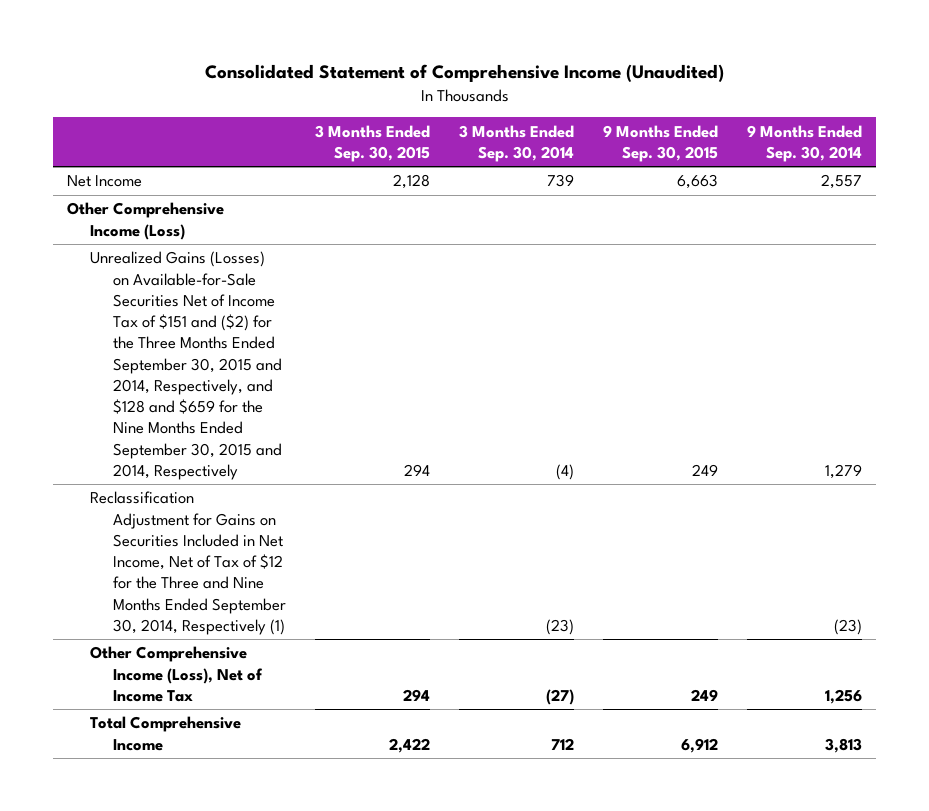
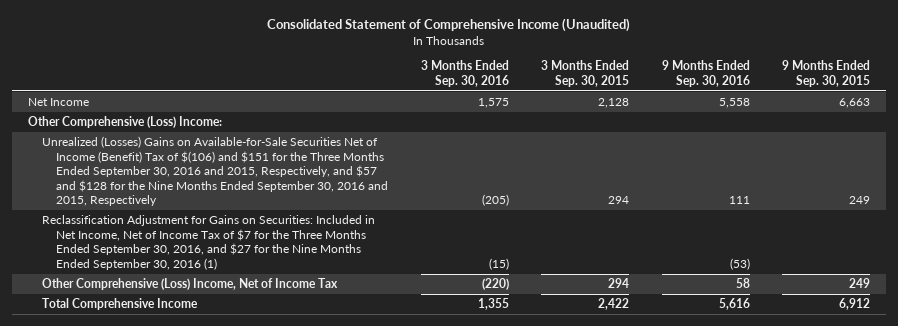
[458,124,574,163] 3 Months Ended Sep. 30, 2014 -> none
[746,124,862,163] 9 Months Ended Sep. 30, 2014 -> none
none -> [420,60,509,87] 3 Months Ended Sep. 30, 2016
none -> [661,60,750,87] 9 Months Ended Sep. 30, 2016
[67,202,225,240] Other Comprehensive Income (Loss) -> [28,116,223,129] Other Comprehensive (Loss) Income:
[89,251,282,480] Unrealized Gains (Losses) on Available-for-Sale Securities Net of Income Tax of $151 and ($2) for the Three Months Ended September 30, 2015 and 2014, Respectively, and $128 and $659 for the Nine Months Ended September 30, 2015 and 2014, Respectively -> [42,136,389,207] Unrealized (Losses) Gains on Available-for-Sale Securities Net of Income (Benefit) Tax of $(106) and $151 for the Three Months Ended September 30, 2016 and 2015, Respectively, and $57 and $128 for the Nine Months Ended September 30, 2016 and 2015, Respectively
[89,491,286,635] Reclassification Adjustment for Gains on Securities Included in Net Income, Net of Tax of $12 for the Three and Nine Months Ended September 30, 2014, Respectively (1) -> [42,215,376,270] Reclassification Adjustment for Gains on Securities: Included in Net Income, Net of Income Tax of $7 for the Three Months Ended September 30, 2016, and $27 for the Nine Months Ended September 30, 2016 (1)
[89,646,263,702] Other Comprehensive Income (Loss), Net of Income Tax -> [42,278,339,291] Other Comprehensive (Loss) Income, Net of Income Tax

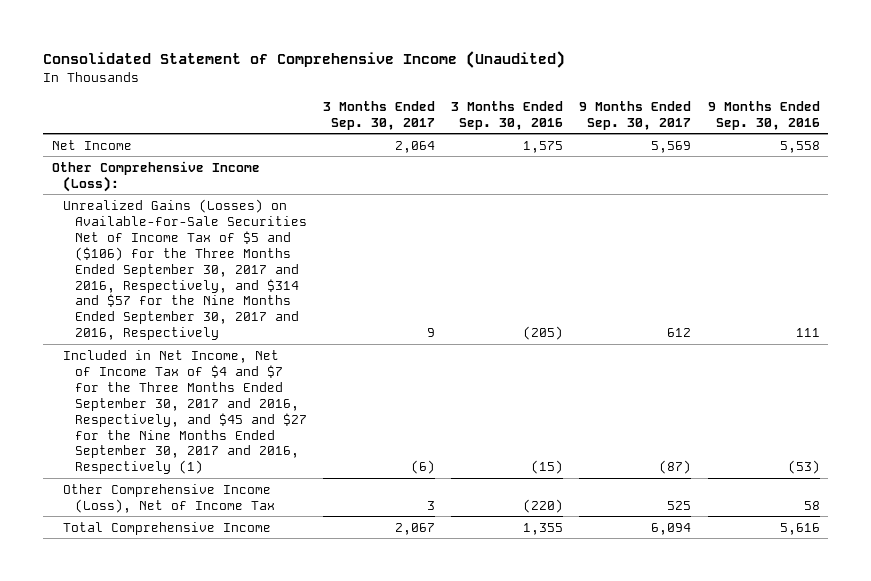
[541,60,630,87] 3 Months Ended Sep. 30, 2015 -> none
[782,60,871,87] 9 Months Ended Sep. 30, 2015 -> none
none -> [322,100,435,130] 3 Months Ended Sep. 30, 2017
none -> [579,100,692,130] 9 Months Ended Sep. 30, 2017
[28,116,223,129] Other Comprehensive (Loss) Income: -> [51,160,260,192] Other Comprehensive Income (Loss):
[42,136,389,207] Unrealized (Losses) Gains on Available-for-Sale Securities Net of Income (Benefit) Tax of $(106) and $151 for the Three Months Ended September 30, 2016 and 2015, Respectively, and $57 and $128 for the Nine Months Ended September 30, 2016 and 2015, Respectively -> [63,198,307,341] Unrealized Gains (Losses) on Available-for-Sale Securities Net of Income Tax of $5 and ($106) for the Three Months Ended September 30, 2017 and 2016, Respectively, and $314 and $57 for the Nine Months Ended September 30, 2017 and 2016, Respectively
[42,215,376,270] Reclassification Adjustment for Gains on Securities: Included in Net Income, Net of Income Tax of $7 for the Three Months Ended September 30, 2016, and $27 for the Nine Months Ended September 30, 2016 (1) -> [63,349,307,475] Included in Net Income, Net of Income Tax of $4 and $7 for the Three Months Ended September 30, 2017 and 2016, Respectively, and $45 and $27 for the Nine Months Ended September 30, 2017 and 2016, Respectively (1)
[42,278,339,291] Other Comprehensive (Loss) Income, Net of Income Tax -> [63,483,275,513] Other Comprehensive Income (Loss), Net of Income Tax

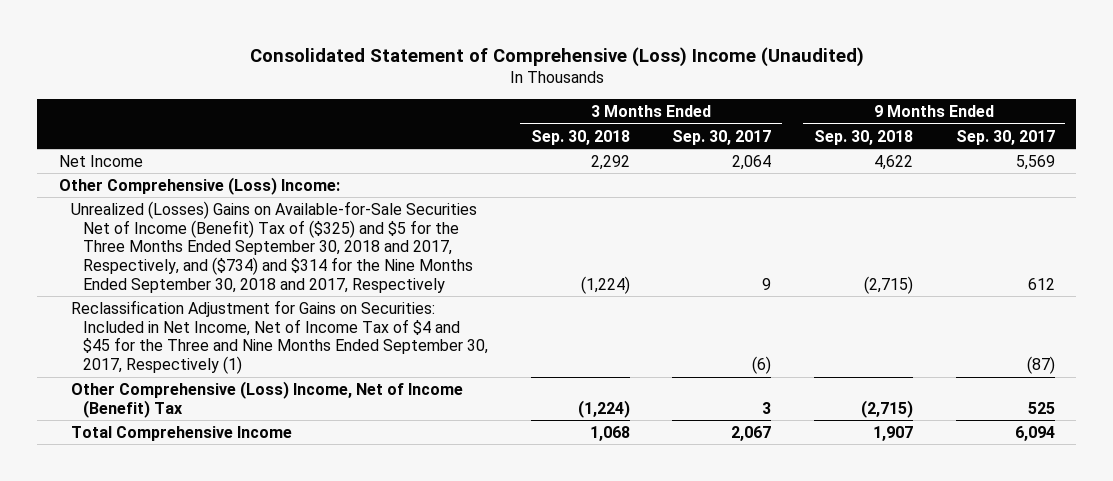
[43,50,566,68] Consolidated Statement of Comprehensive Income (Unaudited) -> [249,47,864,68] Consolidated Statement of Comprehensive (Loss) Income (Unaudited)
[451,100,564,130] 3 Months Ended Sep. 30, 2016 -> none
[707,100,820,130] 9 Months Ended Sep. 30, 2016 -> none
none -> [530,129,630,145] Sep. 30, 2018
none -> [814,129,914,145] Sep. 30, 2018
[51,160,260,192] Other Comprehensive Income (Loss): -> [58,176,340,195] Other Comprehensive (Loss) Income:
[63,198,307,341] Unrealized Gains (Losses) on Available-for-Sale Securities Net of Income Tax of $5 and ($106) for the Three Months Ended September 30, 2017 and 2016, Respectively, and $314 and $57 for the Nine Months Ended September 30, 2017 and 2016, Respectively -> [70,200,477,293] Unrealized (Losses) Gains on Available-for-Sale Securities Net of Income (Benefit) Tax of ($325) and $5 for the Three Months Ended September 30, 2018 and 2017, Respectively, and ($734) and $314 for the Nine Months Ended September 30, 2018 and 2017, Respectively
[63,349,307,475] Included in Net Income, Net of Income Tax of $4 and $7 for the Three Months Ended September 30, 2017 and 2016, Respectively, and $45 and $27 for the Nine Months Ended September 30, 2017 and 2016, Respectively (1) -> [70,299,488,375] Reclassification Adjustment for Gains on Securities: Included in Net Income, Net of Income Tax of $4 and $45 for the Three and Nine Months Ended September 30, 2017, Respectively (1)
[63,483,275,513] Other Comprehensive Income (Loss), Net of Income Tax -> [70,380,463,418] Other Comprehensive (Loss) Income, Net of Income (Benefit) Tax

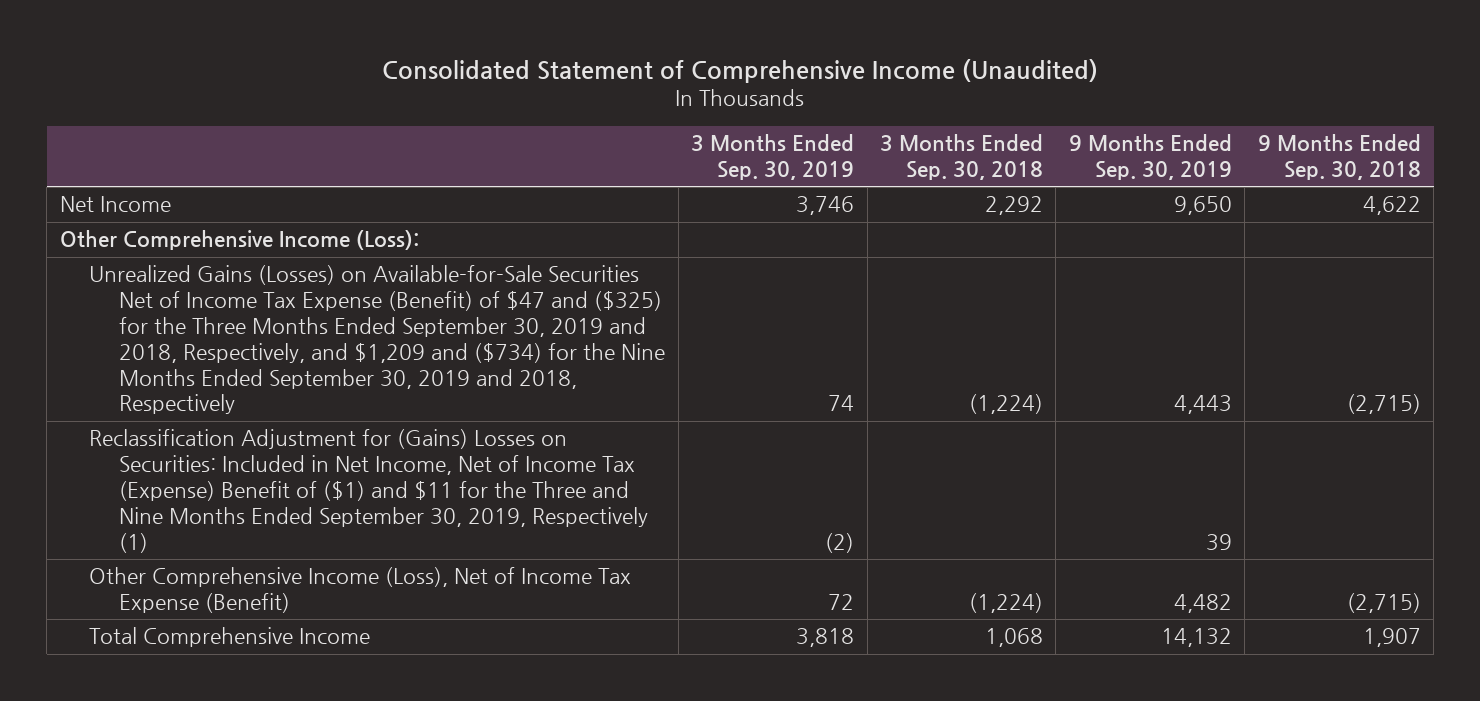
[249,47,864,68] Consolidated Statement of Comprehensive (Loss) Income (Unaudited) -> [382,59,1099,84] Consolidated Statement of Comprehensive Income (Unaudited)
[672,129,772,145] Sep. 30, 2017 -> none
[955,129,1055,145] Sep. 30, 2017 -> none
none -> [691,134,855,180] 3 Months Ended Sep. 30, 2019
none -> [1068,134,1232,180] 9 Months Ended Sep. 30, 2019
[58,176,340,195] Other Comprehensive (Loss) Income: -> [59,230,419,251] Other Comprehensive Income (Loss):
[70,200,477,293] Unrealized (Losses) Gains on Available-for-Sale Securities Net of Income (Benefit) Tax of ($325) and $5 for the Three Months Ended September 30, 2018 and 2017, Respectively, and ($734) and $314 for the Nine Months Ended September 30, 2018 and 2017, Respectively -> [89,265,666,415] Unrealized Gains (Losses) on Available-for-Sale Securities Net of Income Tax Expense (Benefit) of $47 and ($325) for the Three Months Ended September 30, 2019 and 2018, Respectively, and $1,209 and ($734) for the Nine Months Ended September 30, 2019 and 2018, Respectively
[70,299,488,375] Reclassification Adjustment for Gains on Securities: Included in Net Income, Net of Income Tax of $4 and $45 for the Three and Nine Months Ended September 30, 2017, Respectively (1) -> [89,429,649,553] Reclassification Adjustment for (Gains) Losses on Securities: Included in Net Income, Net of Income Tax (Expense) Benefit of ($1) and $11 for the Three and Nine Months Ended September 30, 2019, Respectively (1)
[70,380,463,418] Other Comprehensive (Loss) Income, Net of Income (Benefit) Tax -> [89,567,632,614] Other Comprehensive Income (Loss), Net of Income Tax Expense (Benefit)

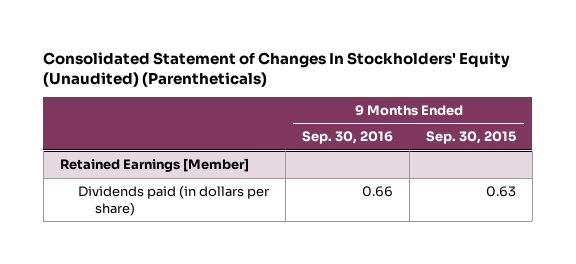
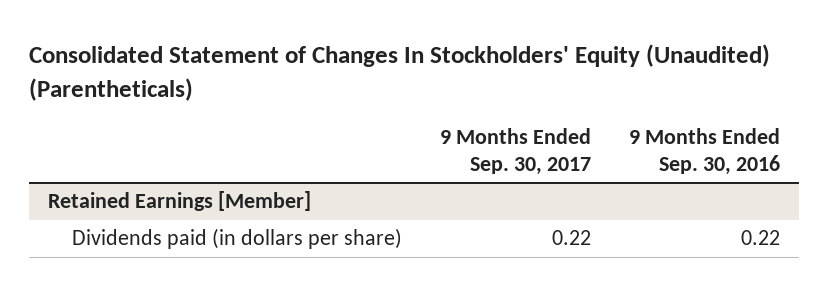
[425,131,516,145] Sep. 30, 2015 -> none
none -> [439,128,591,176] 9 Months Ended Sep. 30, 2017
[361,186,393,198] 0.66 -> [740,230,780,246] 0.22

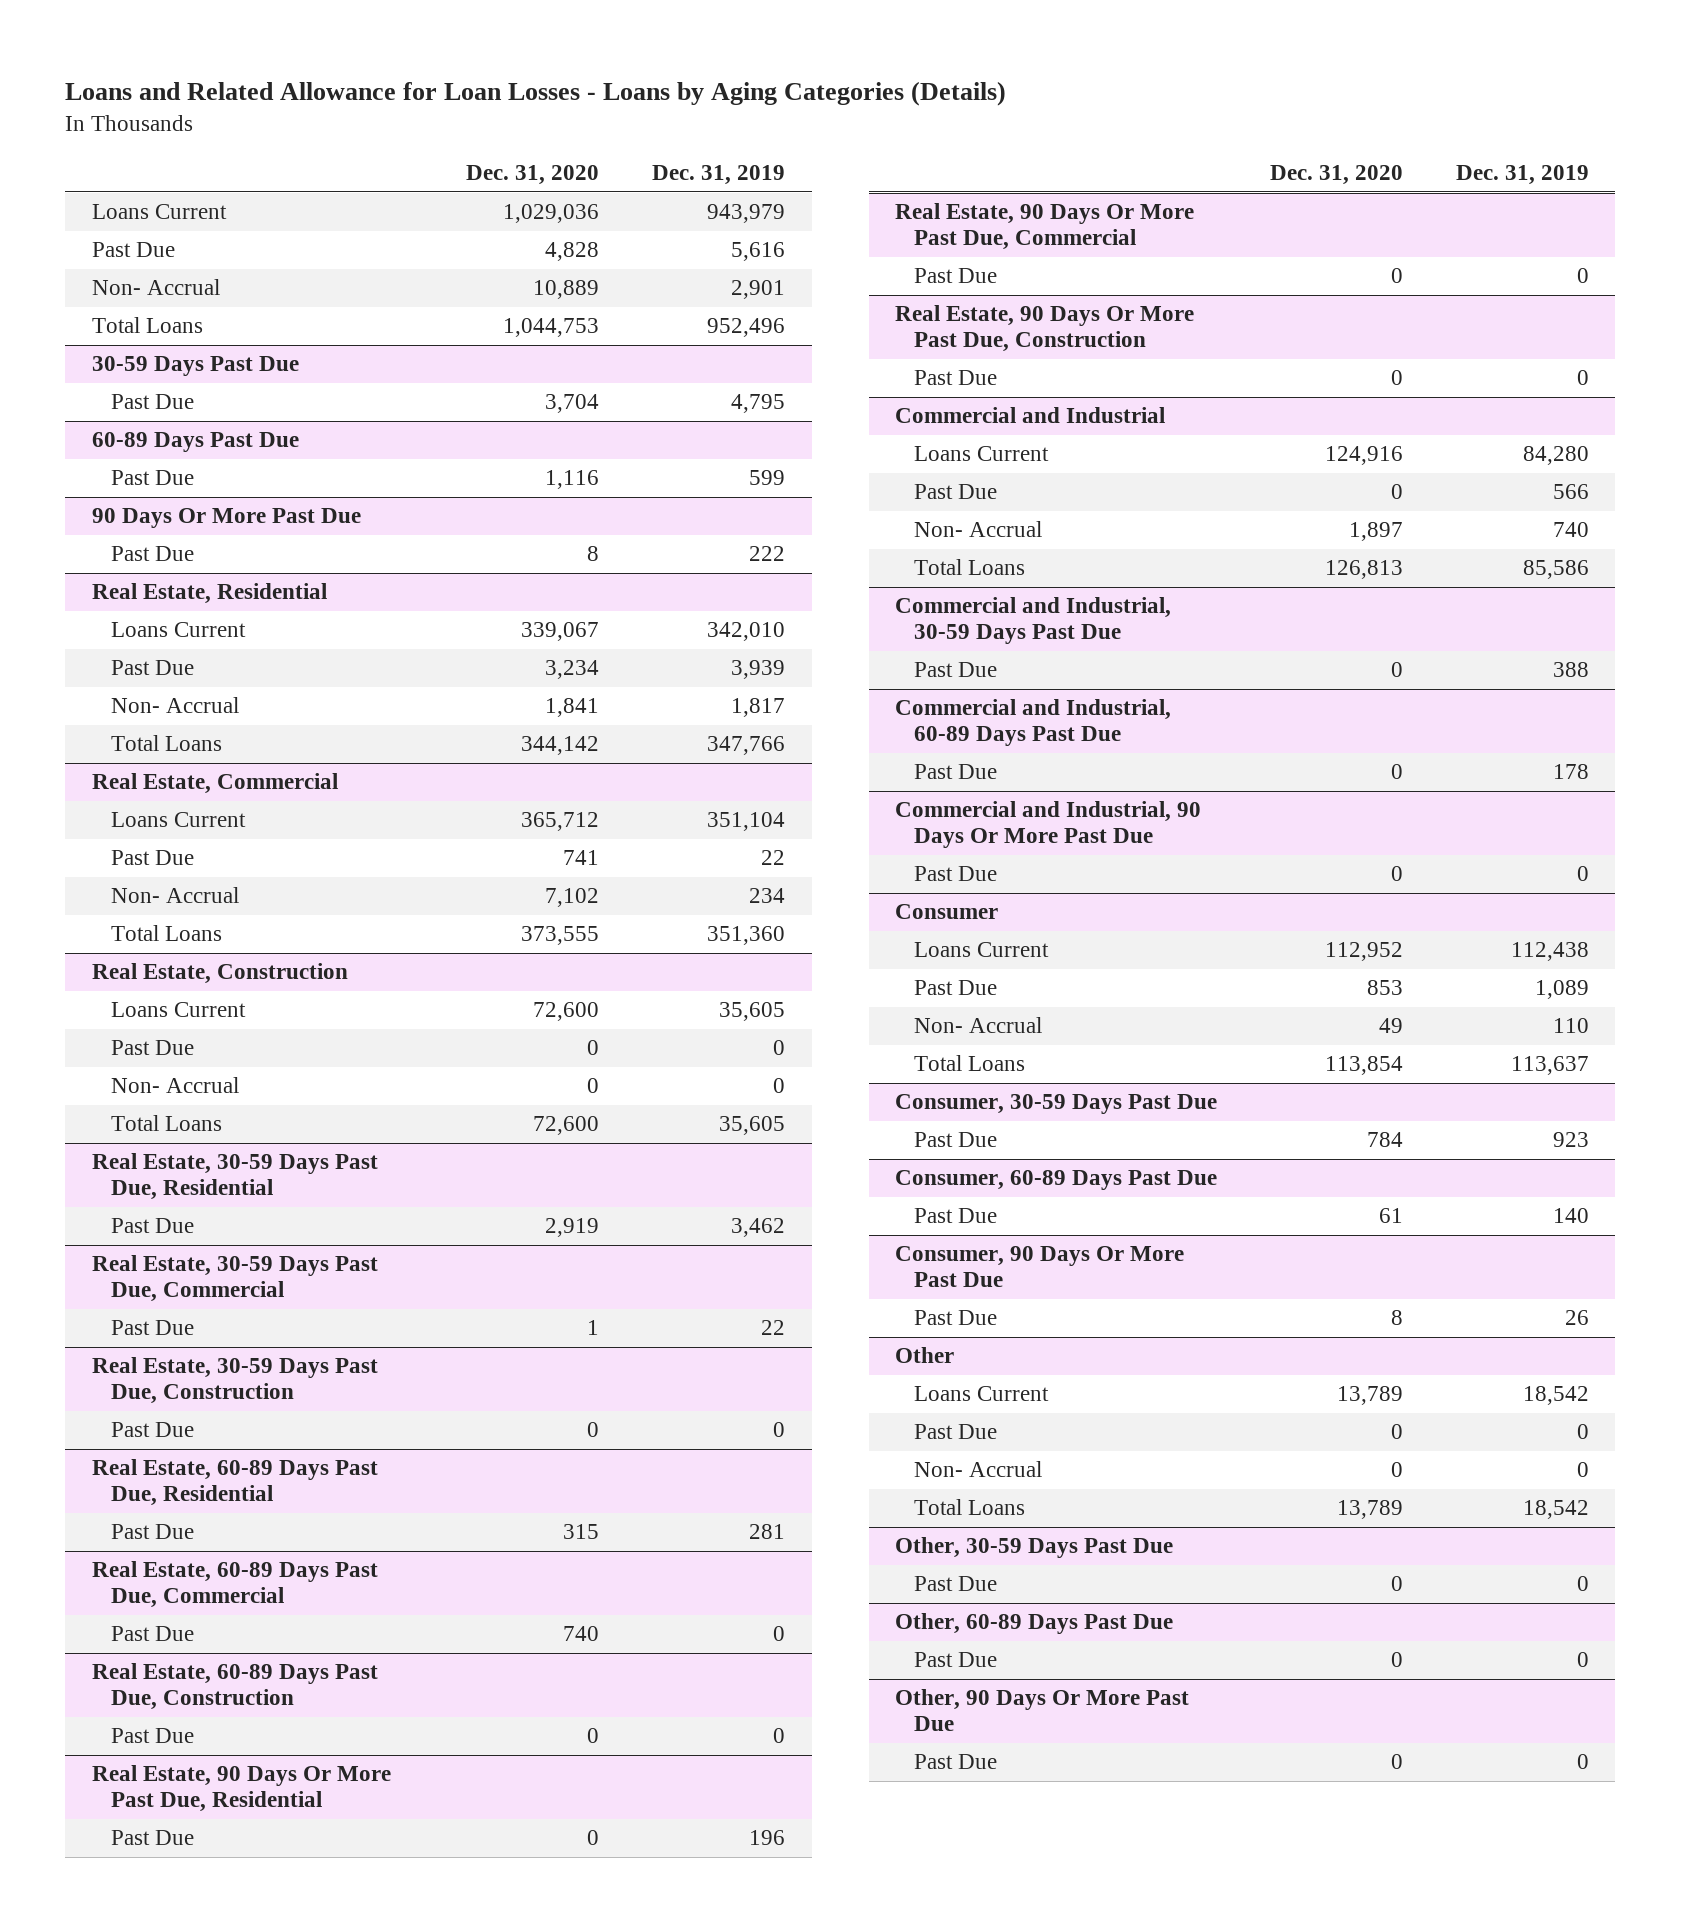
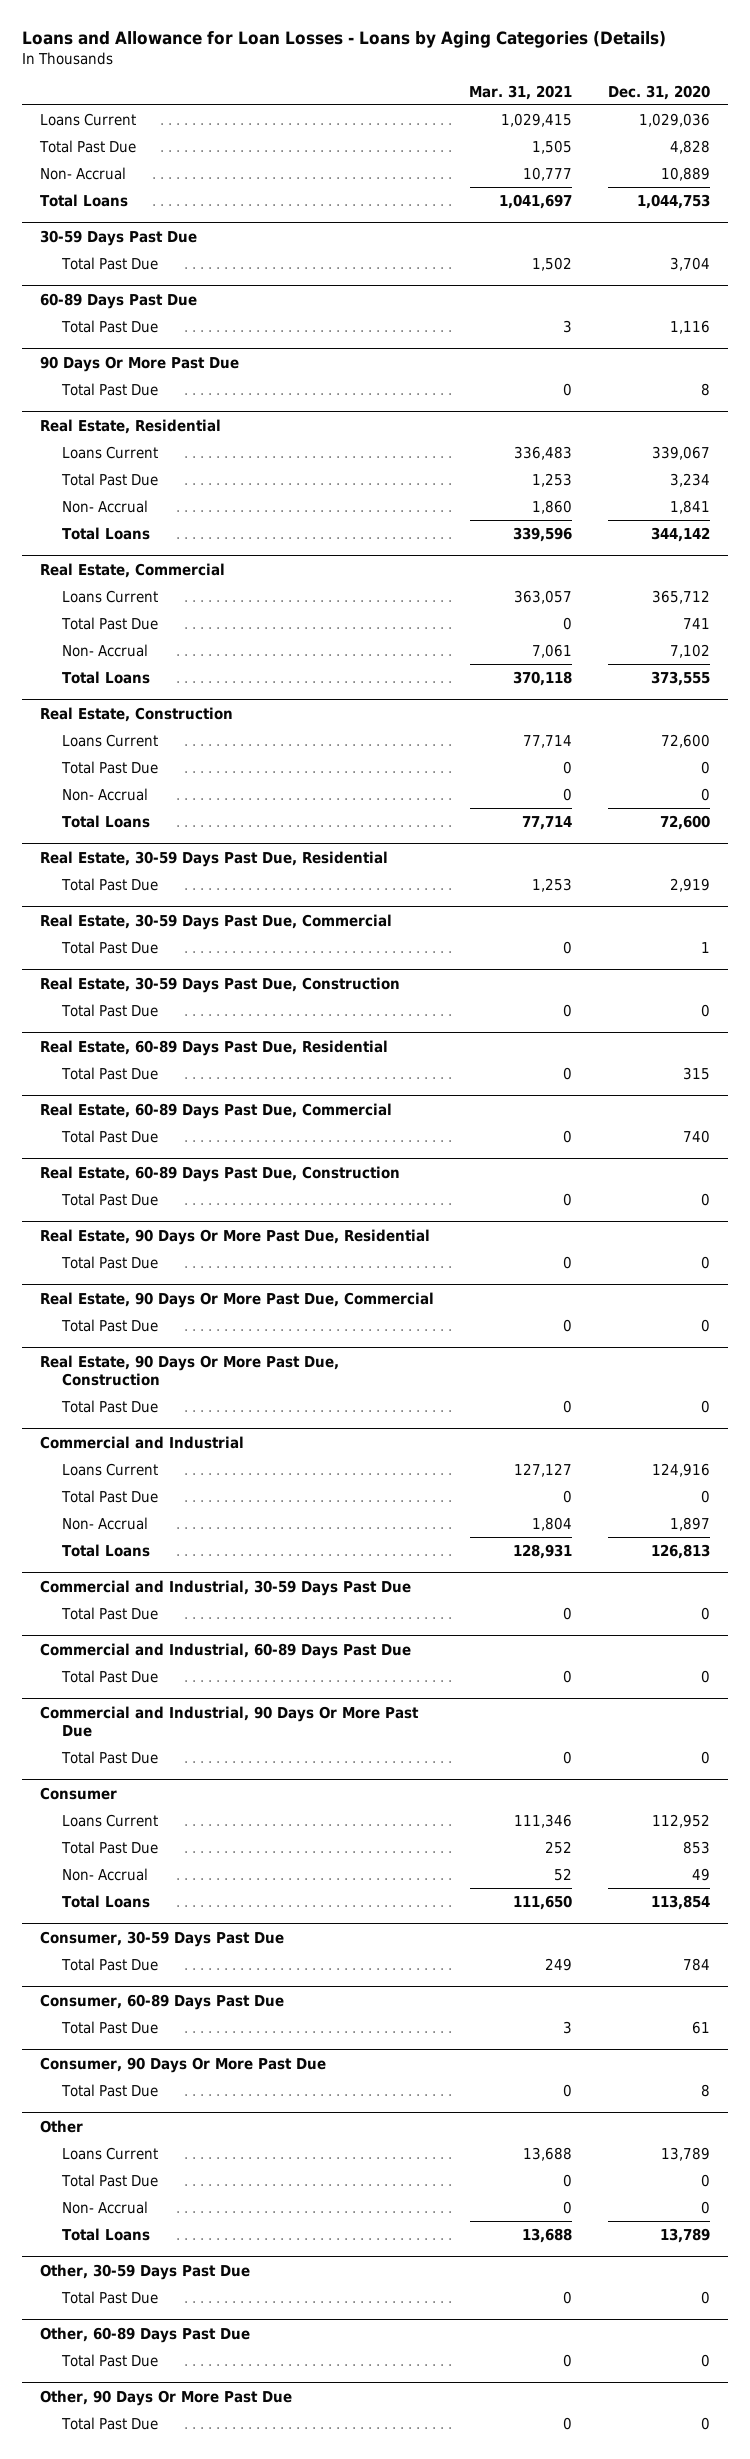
[65,81,1007,107] Loans and Related Allowance for Loan Losses - Loans by Aging Categories (Details) -> [21,31,666,49] Loans and Allowance for Loan Losses - Loans by Aging Categories (Details)
[652,165,786,186] Dec. 31, 2019 -> none
none -> [469,84,573,100] Mar. 31, 2021
[91,242,175,258] Past Due -> [38,139,136,153] Total Past Due
[110,394,194,410] Past Due -> [61,256,159,270] Total Past Due
[110,470,194,486] Past Due -> [61,319,159,333] Total Past Due
[110,546,194,562] Past Due -> [61,382,159,396] Total Past Due
[110,660,194,676] Past Due -> [61,472,159,486] Total Past Due
[110,850,194,866] Past Due -> [61,616,159,630] Total Past Due
[110,1040,194,1056] Past Due -> [61,760,159,774] Total Past Due
[110,1218,194,1234] Past Due -> [61,877,159,891] Total Past Due
[110,1320,194,1336] Past Due -> [61,940,159,954] Total Past Due
[110,1422,194,1438] Past Due -> [61,1003,159,1017] Total Past Due
[110,1524,194,1540] Past Due -> [61,1066,159,1080] Total Past Due
[110,1626,194,1642] Past Due -> [61,1129,159,1143] Total Past Due
[110,1728,194,1744] Past Due -> [61,1192,159,1206] Total Past Due
[110,1830,194,1846] Past Due -> [61,1255,159,1269] Total Past Due
[914,268,998,284] Past Due -> [61,1318,159,1332] Total Past Due
[914,370,998,386] Past Due -> [61,1399,159,1413] Total Past Due
[914,484,998,500] Past Due -> [61,1489,159,1503] Total Past Due
[914,662,998,678] Past Due -> [61,1606,159,1620] Total Past Due
[914,764,998,780] Past Due -> [61,1669,159,1683] Total Past Due
[914,866,998,882] Past Due -> [61,1750,159,1764] Total Past Due
[914,980,998,996] Past Due -> [61,1840,159,1854] Total Past Due
[914,1132,998,1148] Past Due -> [61,1957,159,1971] Total Past Due
[914,1208,998,1224] Past Due -> [61,2020,159,2034] Total Past Due
[914,1310,998,1326] Past Due -> [61,2083,159,2097] Total Past Due
[914,1424,998,1440] Past Due -> [61,2173,159,2187] Total Past Due
[914,1576,998,1592] Past Due -> [61,2290,159,2304] Total Past Due
[914,1652,998,1668] Past Due -> [61,2353,159,2367] Total Past Due
[914,1754,998,1770] Past Due -> [61,2416,159,2430] Total Past Due

